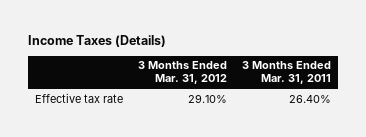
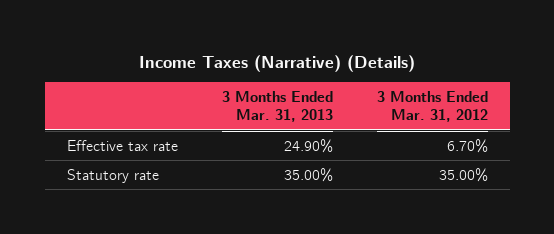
[27,34,166,47] Income Taxes (Details) -> [139,54,416,72] Income Taxes (Narrative) (Details)
[242,61,332,85] 3 Months Ended Mar. 31, 2011 -> none
none -> [221,91,333,123] 3 Months Ended Mar. 31, 2013
[188,93,228,103] 29.10% -> [446,138,488,153] 6.70%
none -> [66,168,159,183] Statutory rate

